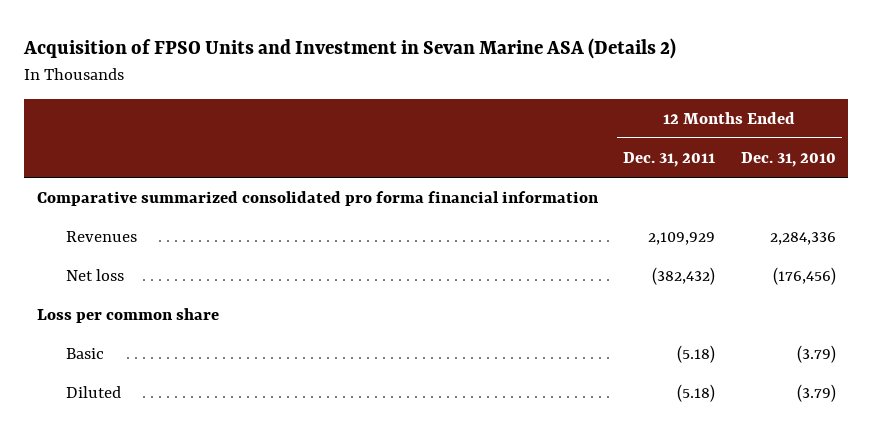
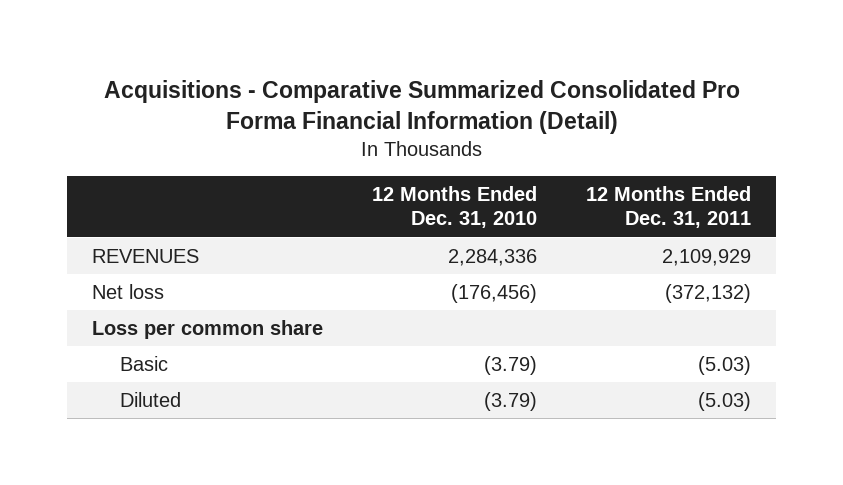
[22,37,676,59] Acquisition of FPSO Units and Investment in Sevan Marine ASA (Details 2) -> [103,80,740,135] Acquisitions - Comparative Summarized Consolidated Pro Forma Financial Information (Detail)
[36,190,599,206] Comparative summarized consolidated pro forma financial information -> none
[66,230,138,242] Revenues -> [91,248,199,263] REVENUES
[652,266,716,285] (382,432) -> [665,283,752,303] (372,132)
[677,344,716,363] (5.18) -> [698,355,752,375] (5.03)
[677,383,716,402] (5.18) -> [698,391,752,411] (5.03)

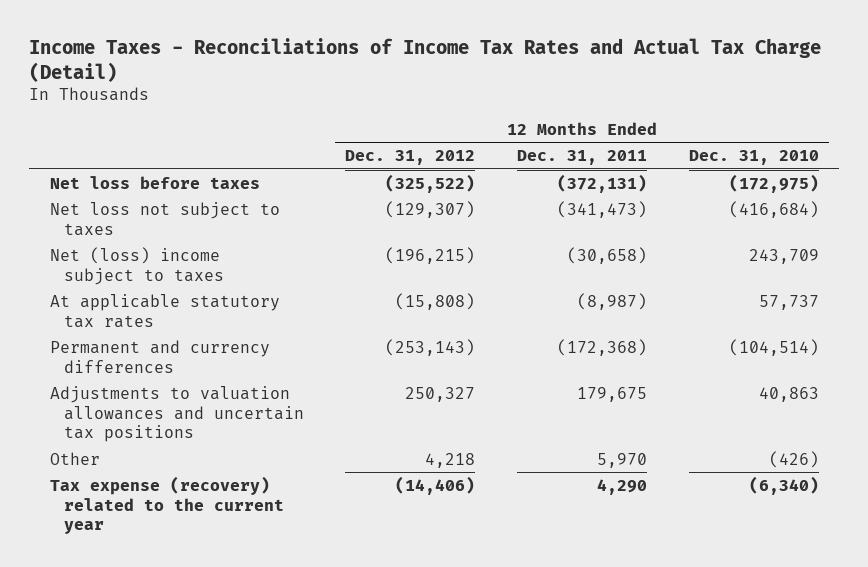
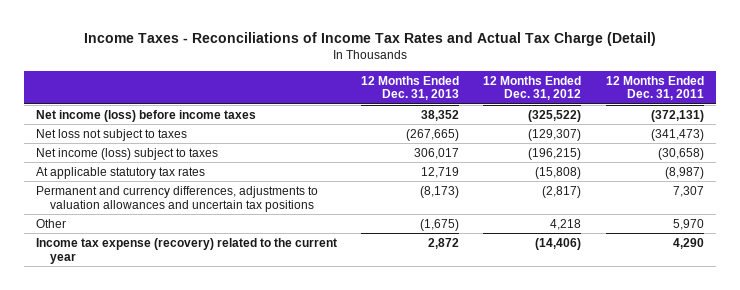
[688,150,819,166] Dec. 31, 2010 -> none
none -> [361,75,460,101] 12 Months Ended Dec. 31, 2013
[49,175,260,189] Net loss before taxes -> [36,109,257,122] Net income (loss) before income taxes
[49,246,224,285] Net (loss) income subject to taxes -> [36,147,219,160] Net income (loss) subject to taxes
[49,339,270,373] Permanent and currency differences -> none
[49,385,304,443] Adjustments to valuation allowances and uncertain tax positions -> [36,185,319,212] Permanent and currency differences, adjustments to valuation allowances and uncertain tax positions
[405,386,476,402] 250,327 -> [542,185,582,198] (2,817)
[576,386,647,402] 179,675 -> [672,185,704,197] 7,307
[49,475,284,535] Tax expense (recovery) related to the current year -> [36,237,338,264] Income tax expense (recovery) related to the current year

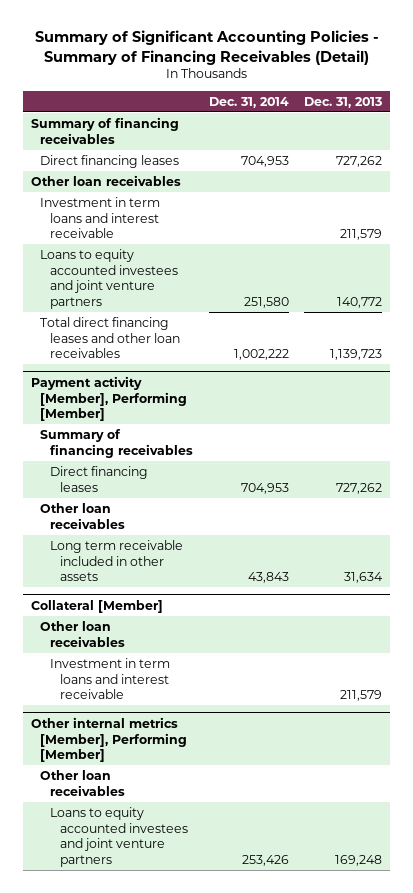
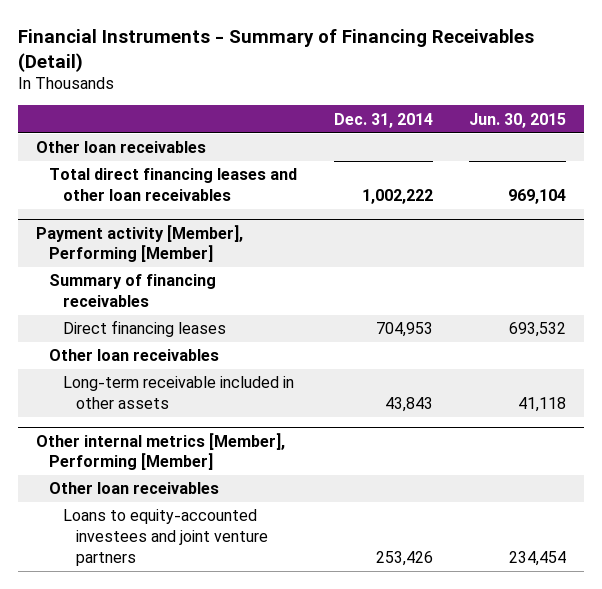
[34,30,379,65] Summary of Significant Accounting Policies - Summary of Financing Receivables (Detail) -> [18,29,535,72] Financial Instruments - Summary of Financing Receivables (Detail)
[304,96,383,108] Dec. 31, 2013 -> none
none -> [468,112,566,128] Jun. 30, 2015
[30,116,179,144] Summary of financing receivables -> none
[40,154,180,168] Direct financing leases -> none
[40,196,161,239] Investment in term loans and interest receivable -> none
[40,248,179,310] Loans to equity accounted investees and joint venture partners -> none
[30,599,163,613] Collateral [Member] -> none
[40,620,126,647] Other loan receivables -> none
[50,657,171,700] Investment in term loans and interest receivable -> none
[50,539,184,582] Long term receivable included in other assets -> [62,376,294,410] Long-term receivable included in other assets
[50,806,188,868] Loans to equity accounted investees and joint venture partners -> [62,509,268,566] Loans to equity-accounted investees and joint venture partners

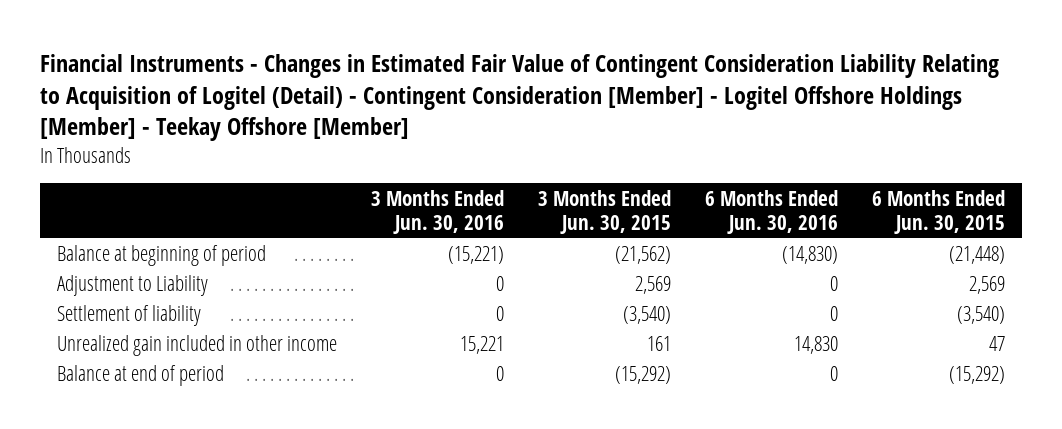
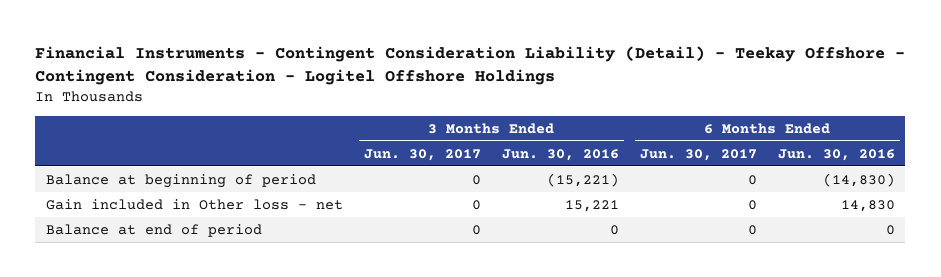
[39,53,999,142] Financial Instruments - Changes in Estimated Fair Value of Contingent Consideration Liability Relating to Acquisition of Logitel (Detail) - Contingent Consideration [Member] - Logitel Offshore Holdings [Member] - Teekay Offshore [Member] -> [35,46,906,86] Financial Instruments - Contingent Consideration Liability (Detail) - Teekay Offshore - Contingent Consideration - Logitel Offshore Holdings
[538,189,672,234] 3 Months Ended Jun. 30, 2015 -> none
[872,189,1006,234] 6 Months Ended Jun. 30, 2015 -> none
none -> [363,148,481,161] Jun. 30, 2017
none -> [639,148,757,161] Jun. 30, 2017
[56,275,208,297] Adjustment to Liability -> none
[56,305,201,327] Settlement of liability -> none
[56,335,337,357] Unrealized gain included in other income -> [45,198,343,210] Gain included in Other loss - net

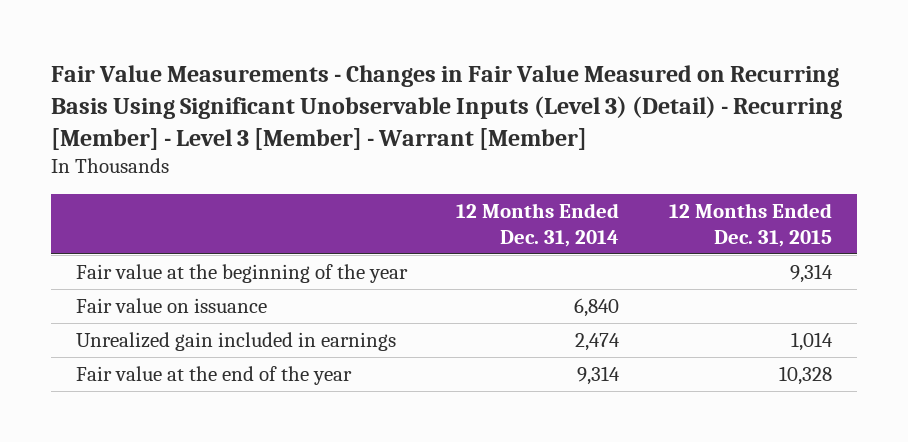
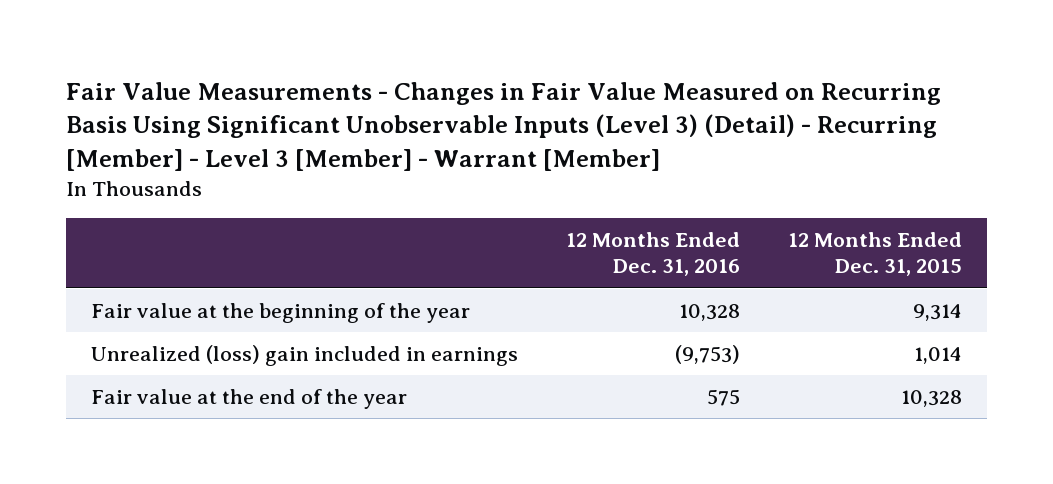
[456,203,620,247] 12 Months Ended Dec. 31, 2014 -> none
none -> [566,231,741,277] 12 Months Ended Dec. 31, 2016
[75,298,267,314] Fair value on issuance -> none
[75,332,396,352] Unrealized gain included in earnings -> [90,345,518,367] Unrealized (loss) gain included in earnings

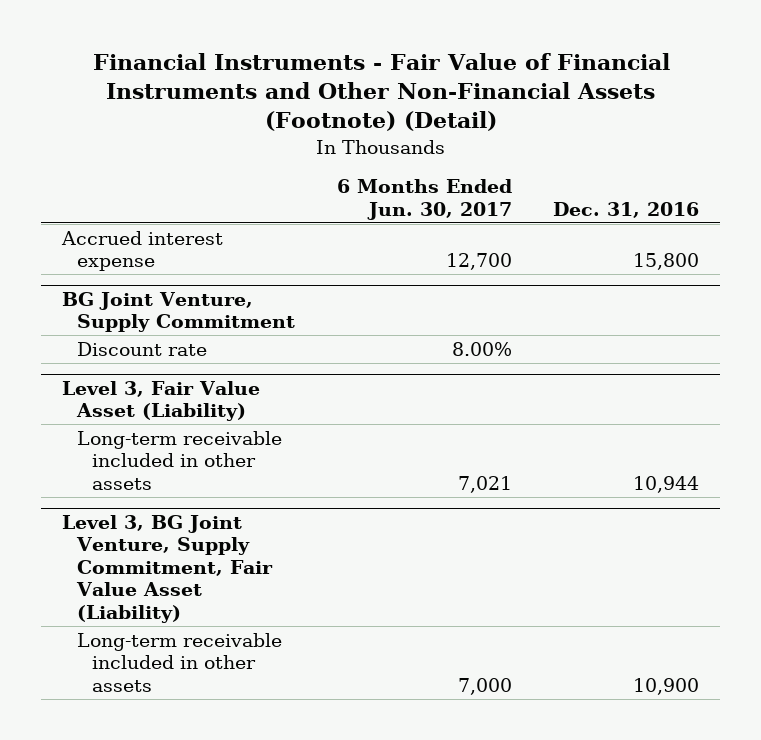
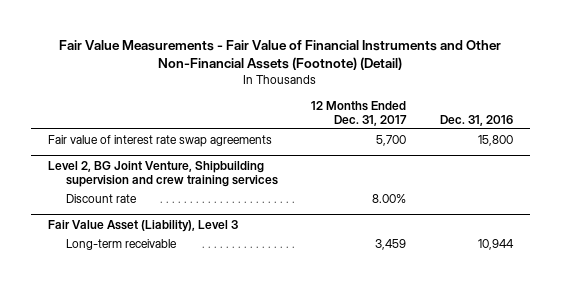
[92,53,670,132] Financial Instruments - Fair Value of Financial Instruments and Other Non-Financial Assets (Footnote) (Detail) -> [59,39,502,71] Fair Value Measurements - Fair Value of Financial Instruments and Other Non-Financial Assets (Footnote) (Detail)
[336,179,512,220] 6 Months Ended Jun. 30, 2017 -> none
none -> [311,100,408,126] 12 Months Ended Dec. 31, 2017
[61,291,295,333] BG Joint Venture, Supply Commitment -> none
[60,230,223,272] Accrued interest expense -> [48,134,273,147] Fair value of interest rate swap agreements
none -> [48,160,278,187] Level 2, BG Joint Venture, Shipbuilding supervision and crew training services
[61,514,273,623] Level 3, BG Joint Venture, Supply Commitment, Fair Value Asset (Liability) -> none
[76,632,282,692] Long-term receivable included in other assets -> none
[61,380,260,422] Level 3, Fair Value Asset (Liability) -> [48,219,239,232] Fair Value Asset (Liability), Level 3
[76,430,282,490] Long-term receivable included in other assets -> [65,238,177,250] Long-term receivable

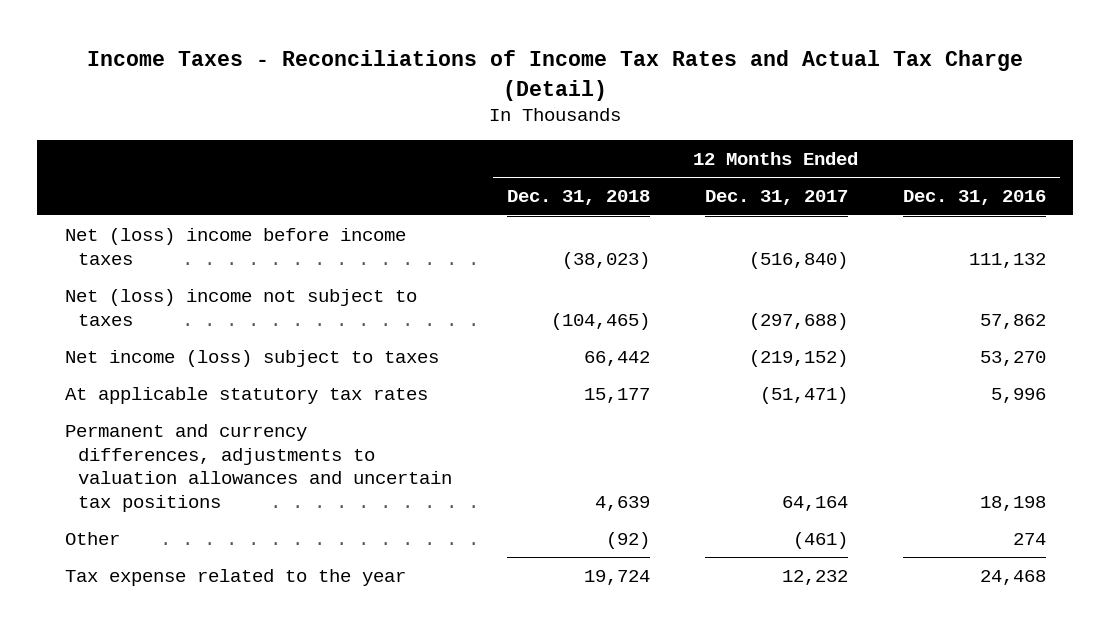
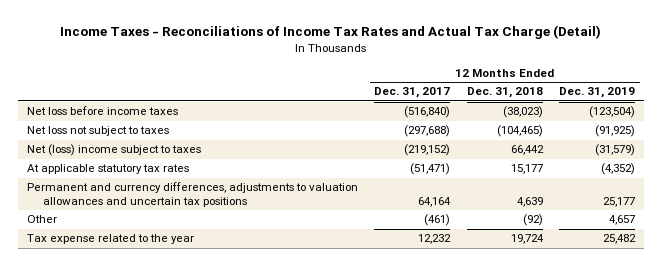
[902,190,1046,206] Dec. 31, 2016 -> none
none -> [559,87,636,99] Dec. 31, 2019
[64,227,406,265] Net (loss) income before income taxes -> [26,106,178,116] Net loss before income taxes
[64,288,417,326] Net (loss) income not subject to taxes -> [26,126,169,137] Net loss not subject to taxes
[64,349,439,367] Net income (loss) subject to taxes -> [26,144,201,157] Net (loss) income subject to taxes

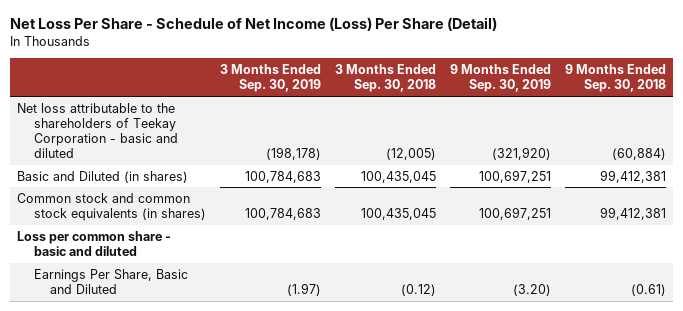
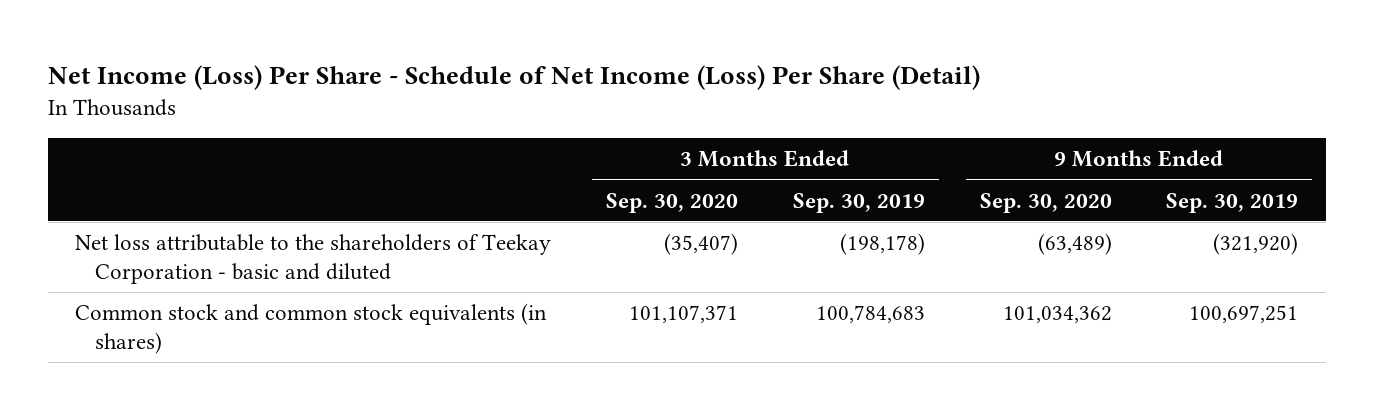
[10,17,498,32] Net Loss Per Share - Schedule of Net Income (Loss) Per Share (Detail) -> [47,64,980,90] Net Income (Loss) Per Share - Schedule of Net Income (Loss) Per Share (Detail)
[334,64,436,93] 3 Months Ended Sep. 30, 2018 -> none
[565,64,667,93] 9 Months Ended Sep. 30, 2018 -> none
none -> [606,192,739,213] Sep. 30, 2020
none -> [979,192,1112,213] Sep. 30, 2020
[17,170,189,183] Basic and Diluted (in shares) -> none
[17,230,172,256] Loss per common share - basic and diluted -> none
[33,268,188,294] Earnings Per Share, Basic and Diluted -> none

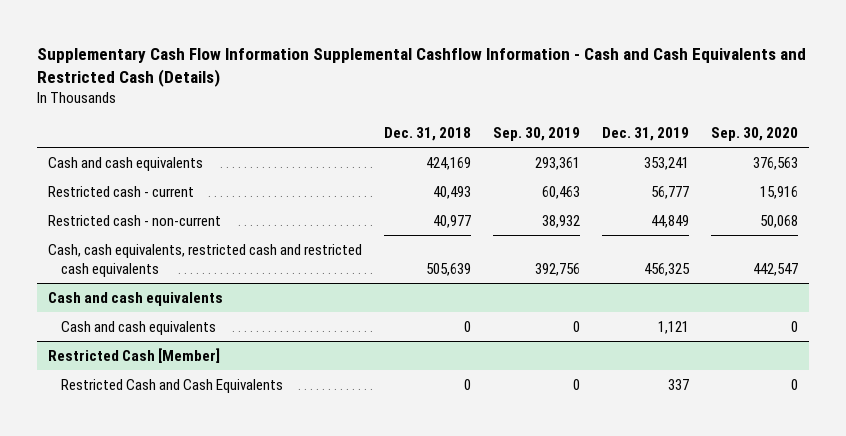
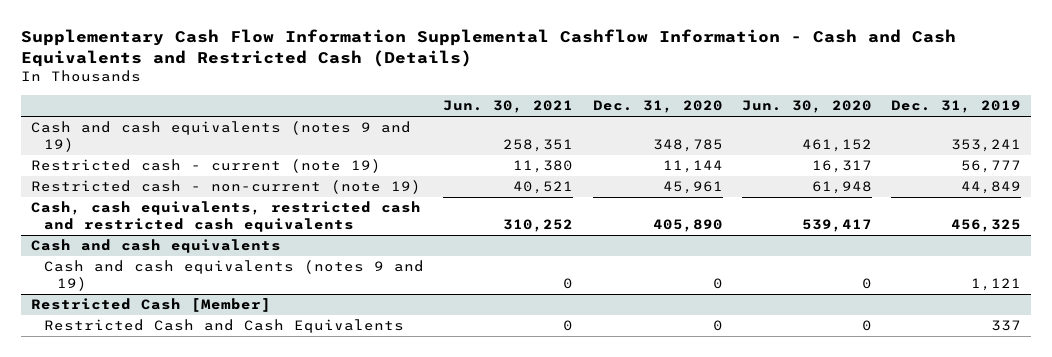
[383,127,471,142] Dec. 31, 2018 -> none
[492,127,580,142] Sep. 30, 2019 -> none
[710,127,798,142] Sep. 30, 2020 -> none
none -> [443,100,574,114] Jun. 30, 2021
none -> [592,100,723,114] Dec. 31, 2020
none -> [741,100,872,114] Jun. 30, 2020
[48,156,204,171] Cash and cash equivalents -> [30,121,411,153] Cash and cash equivalents (notes 9 and 19)
[48,185,195,197] Restricted cash - current -> [30,159,381,174] Restricted cash - current (note 19)
[48,214,222,226] Restricted cash - non-current -> [30,180,421,195] Restricted cash - non-current (note 19)
[61,320,217,335] Cash and cash equivalents -> [43,260,424,292] Cash and cash equivalents (notes 9 and 19)

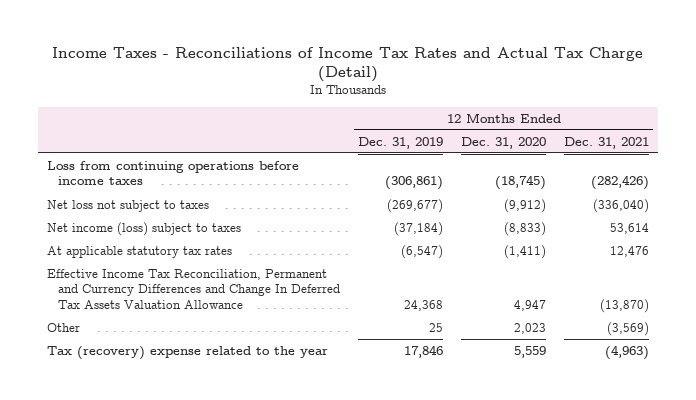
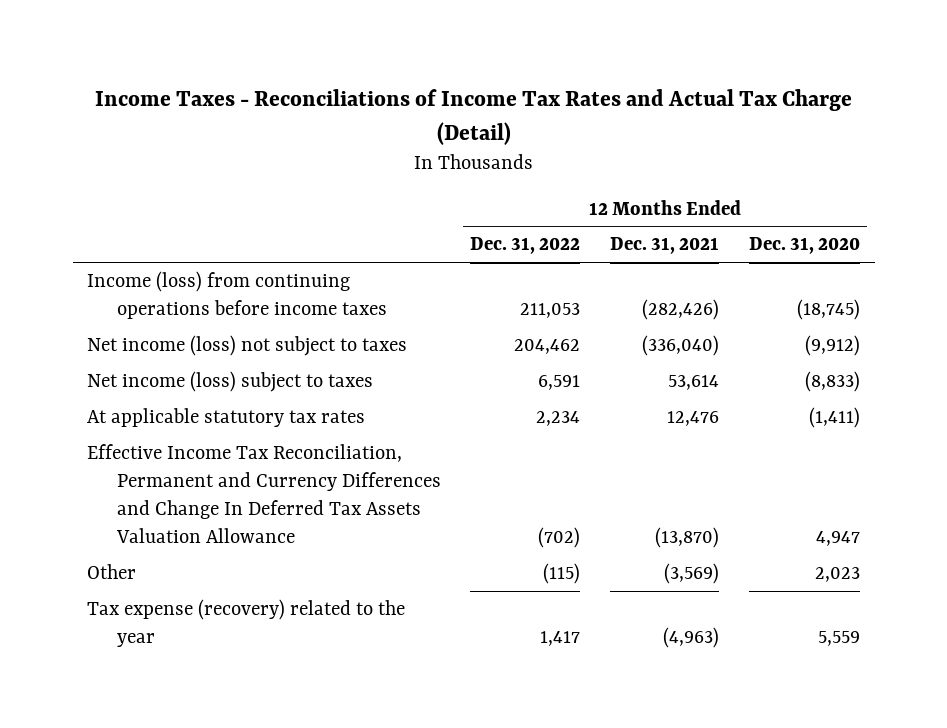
[358,136,444,149] Dec. 31, 2019 -> none
none -> [470,237,581,255] Dec. 31, 2022
[46,160,299,186] Loss from continuing operations before income taxes -> [87,271,387,320] Income (loss) from continuing operations before income taxes
[46,199,209,212] Net loss not subject to taxes -> [87,335,408,357] Net income (loss) not subject to taxes
[46,345,328,360] Tax (recovery) expense related to the year -> [87,599,406,648] Tax expense (recovery) related to the year

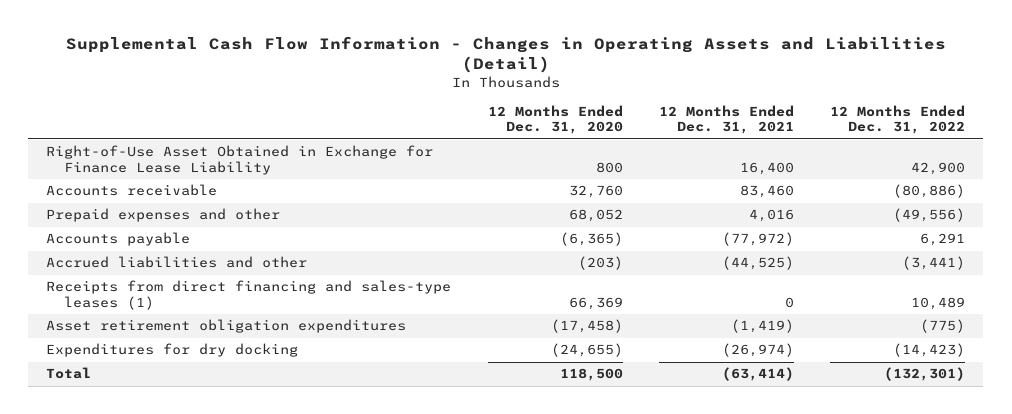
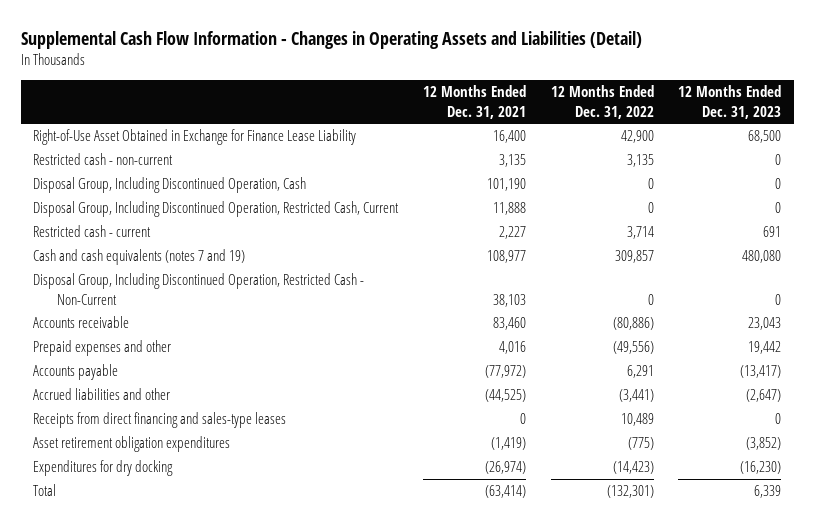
[487,105,623,135] 12 Months Ended Dec. 31, 2020 -> none
none -> [678,85,782,119] 12 Months Ended Dec. 31, 2023
none -> [33,153,174,166] Restricted cash - non-current
none -> [33,177,307,194] Disposal Group, Including Discontinued Operation, Cash
none -> [33,201,400,218] Disposal Group, Including Discontinued Operation, Restricted Cash, Current
none -> [33,225,152,238] Restricted cash - current
none -> [33,249,246,266] Cash and cash equivalents (notes 7 and 19)
none -> [33,273,365,305] Disposal Group, Including Discontinued Operation, Restricted Cash - Non-Current
[46,280,452,310] Receipts from direct financing and sales-type leases (1) -> [33,412,287,429] Receipts from direct financing and sales-type leases

